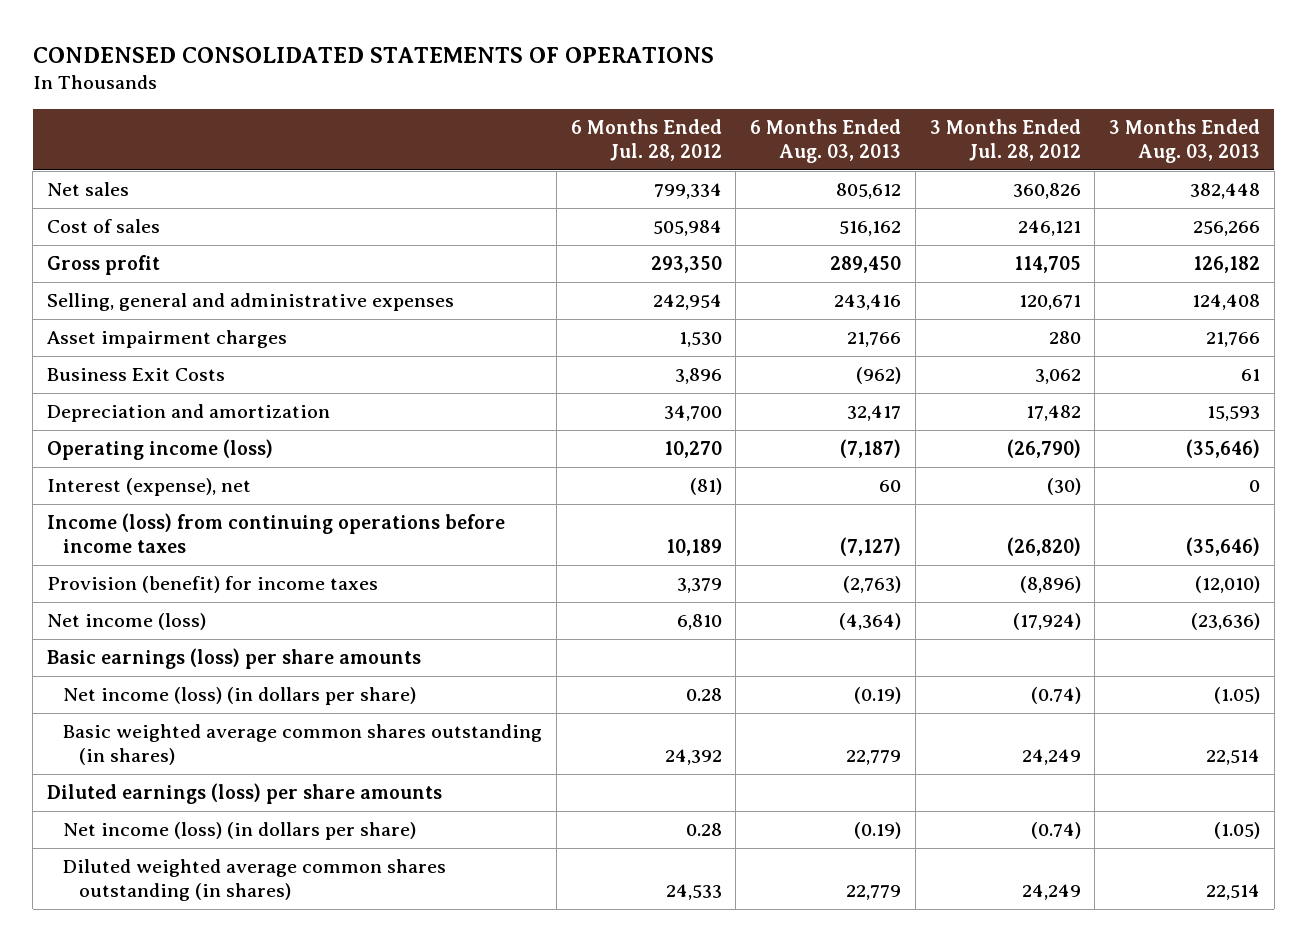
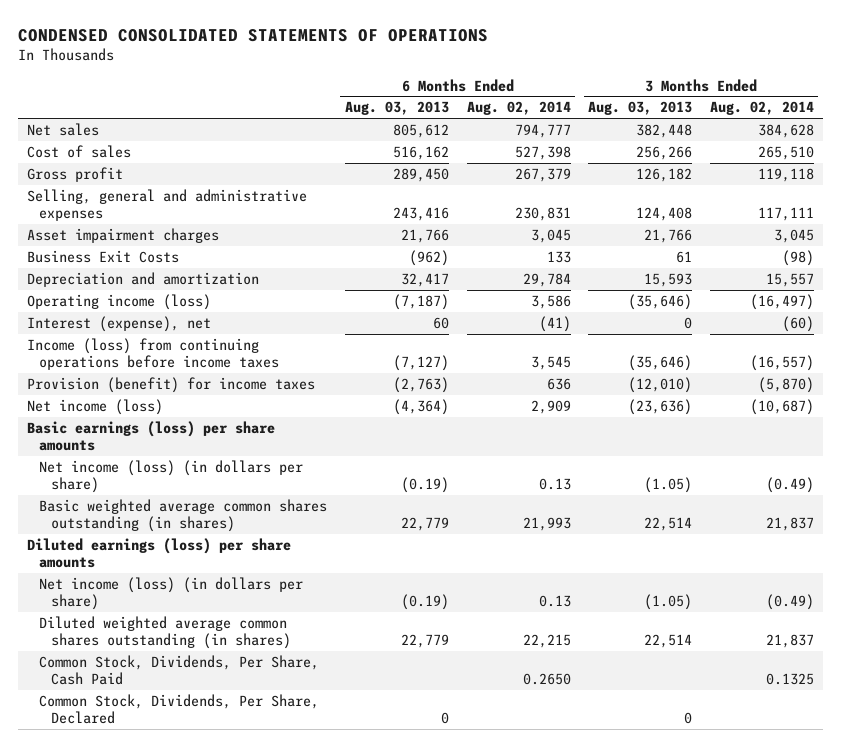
[570,119,722,162] 6 Months Ended Jul. 28, 2012 -> none
[929,119,1081,162] 3 Months Ended Jul. 28, 2012 -> none
none -> [466,101,571,116] Aug. 02, 2014
none -> [709,101,814,116] Aug. 02, 2014
none -> [39,654,320,686] Common Stock, Dividends, Per Share, Cash Paid
none -> [39,693,320,725] Common Stock, Dividends, Per Share, Declared

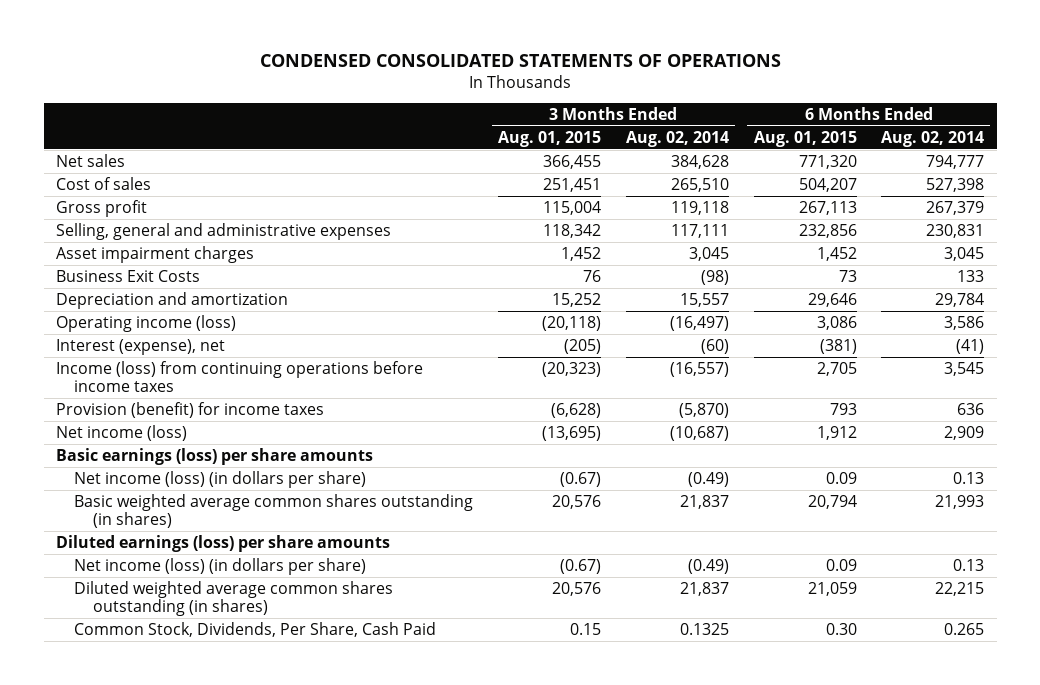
[344,101,449,116] Aug. 03, 2013 -> none
[588,101,693,116] Aug. 03, 2013 -> none
none -> [498,130,602,147] Aug. 01, 2015
none -> [753,130,857,147] Aug. 01, 2015
[39,693,320,725] Common Stock, Dividends, Per Share, Declared -> none
[522,673,571,686] 0.2650 -> [944,622,985,635] 0.265

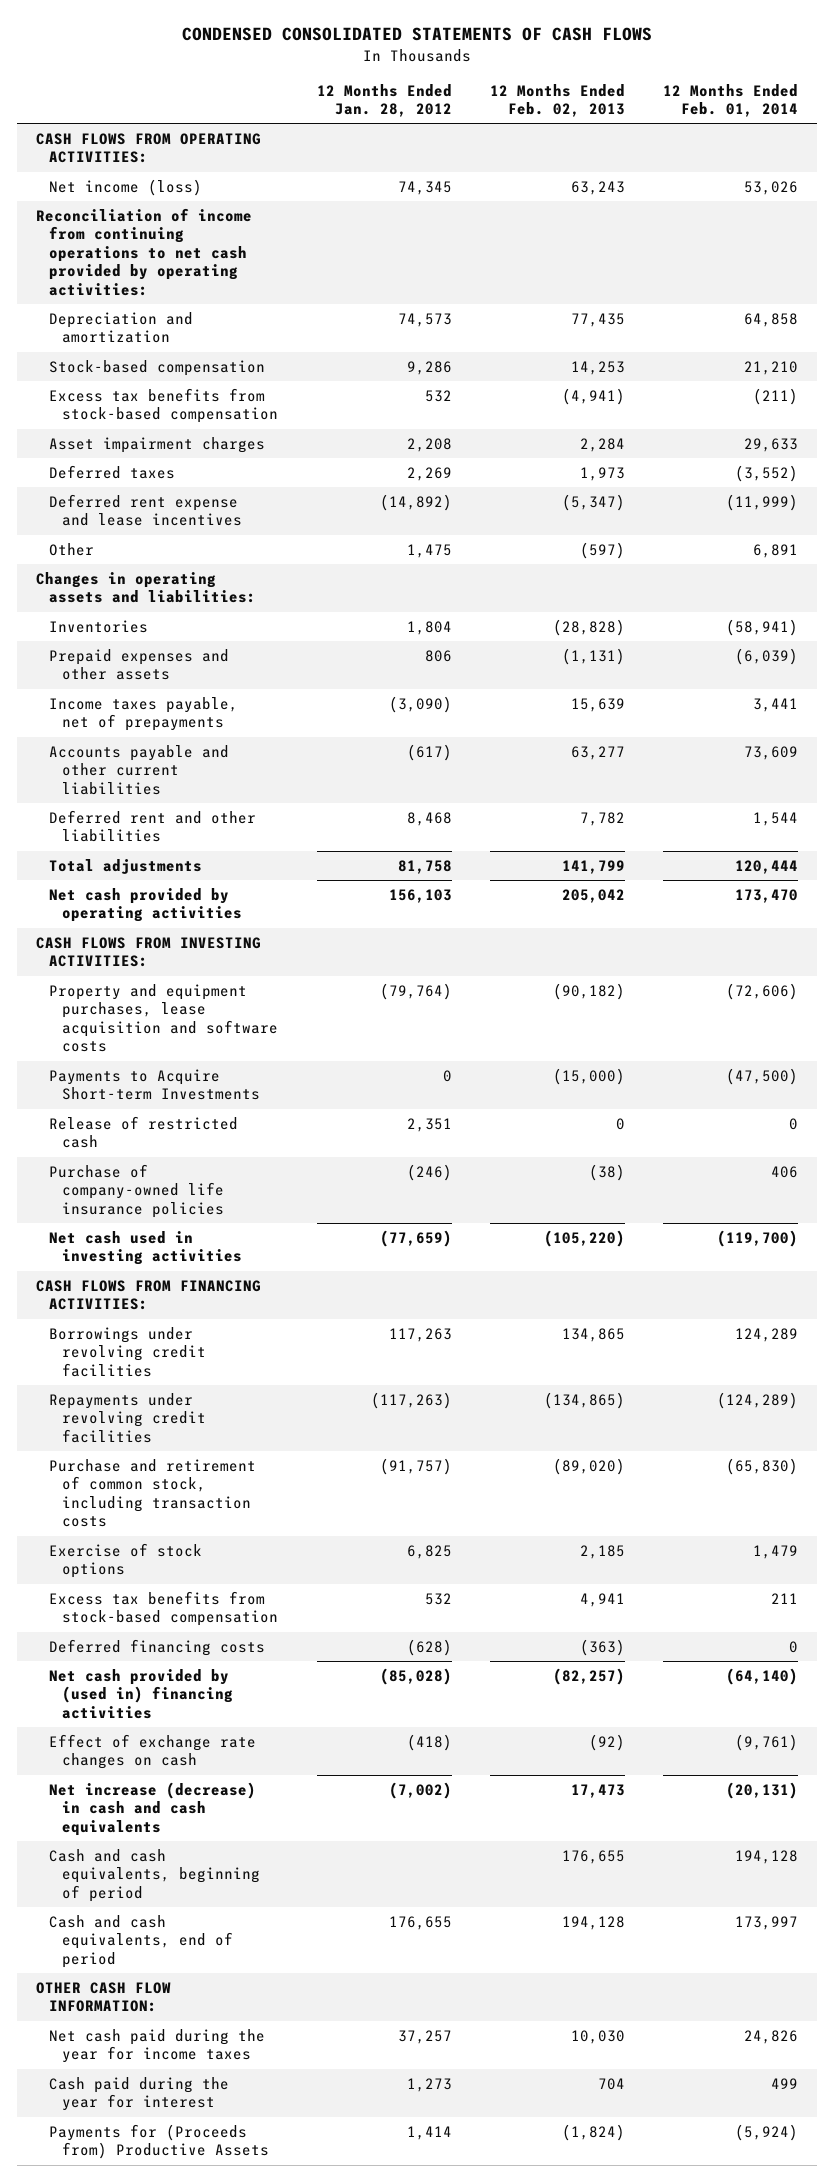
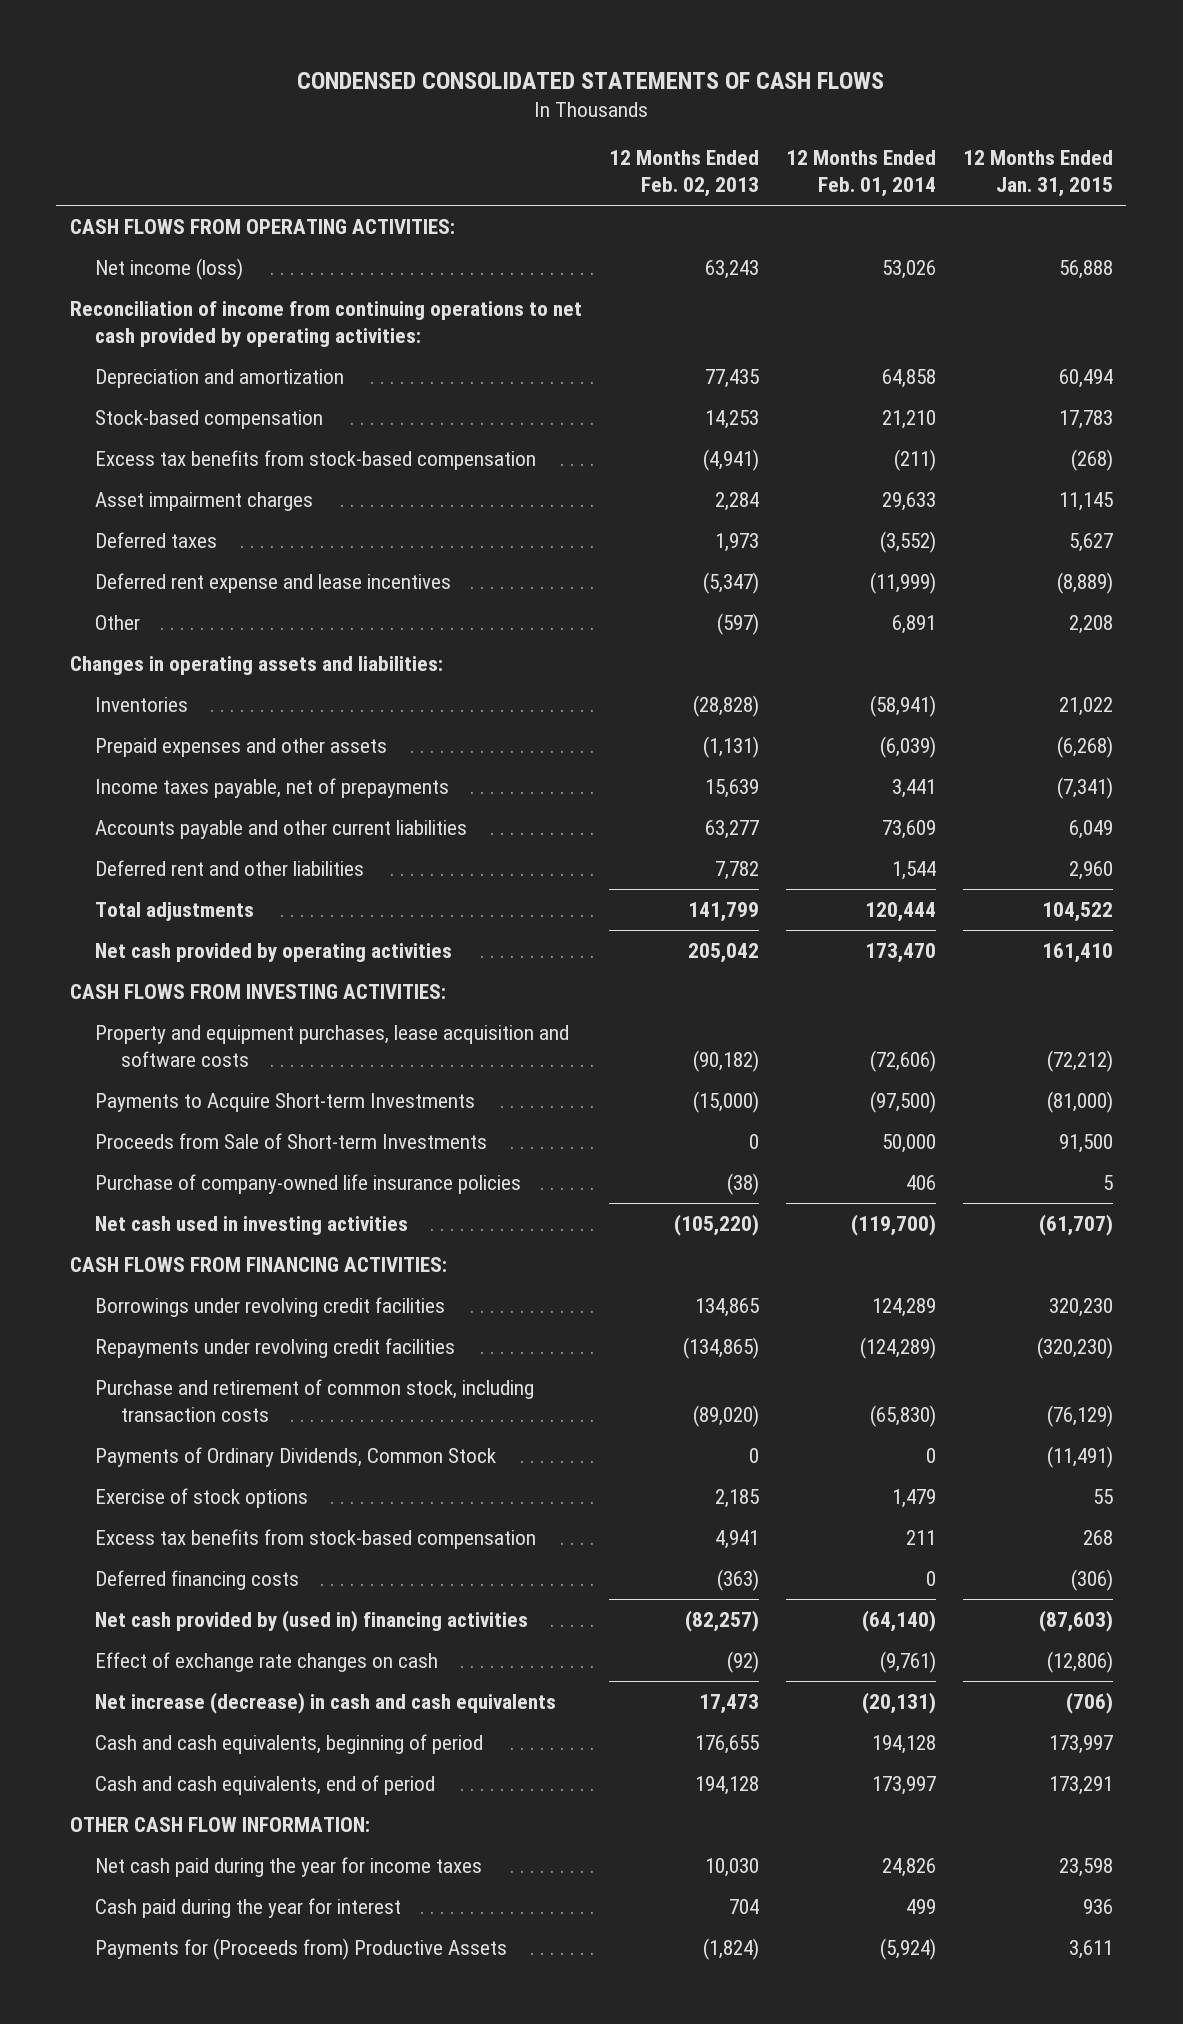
[316,83,452,118] 12 Months Ended Jan. 28, 2012 -> none
none -> [962,150,1113,197] 12 Months Ended Jan. 31, 2015
[49,1115,239,1149] Release of restricted cash -> none
[726,1067,799,1085] (47,500) -> [869,1090,936,1113] (97,500)
none -> [95,1132,488,1149] Proceeds from Sale of Short-term Investments
none -> [95,1446,497,1467] Payments of Ordinary Dividends, Common Stock

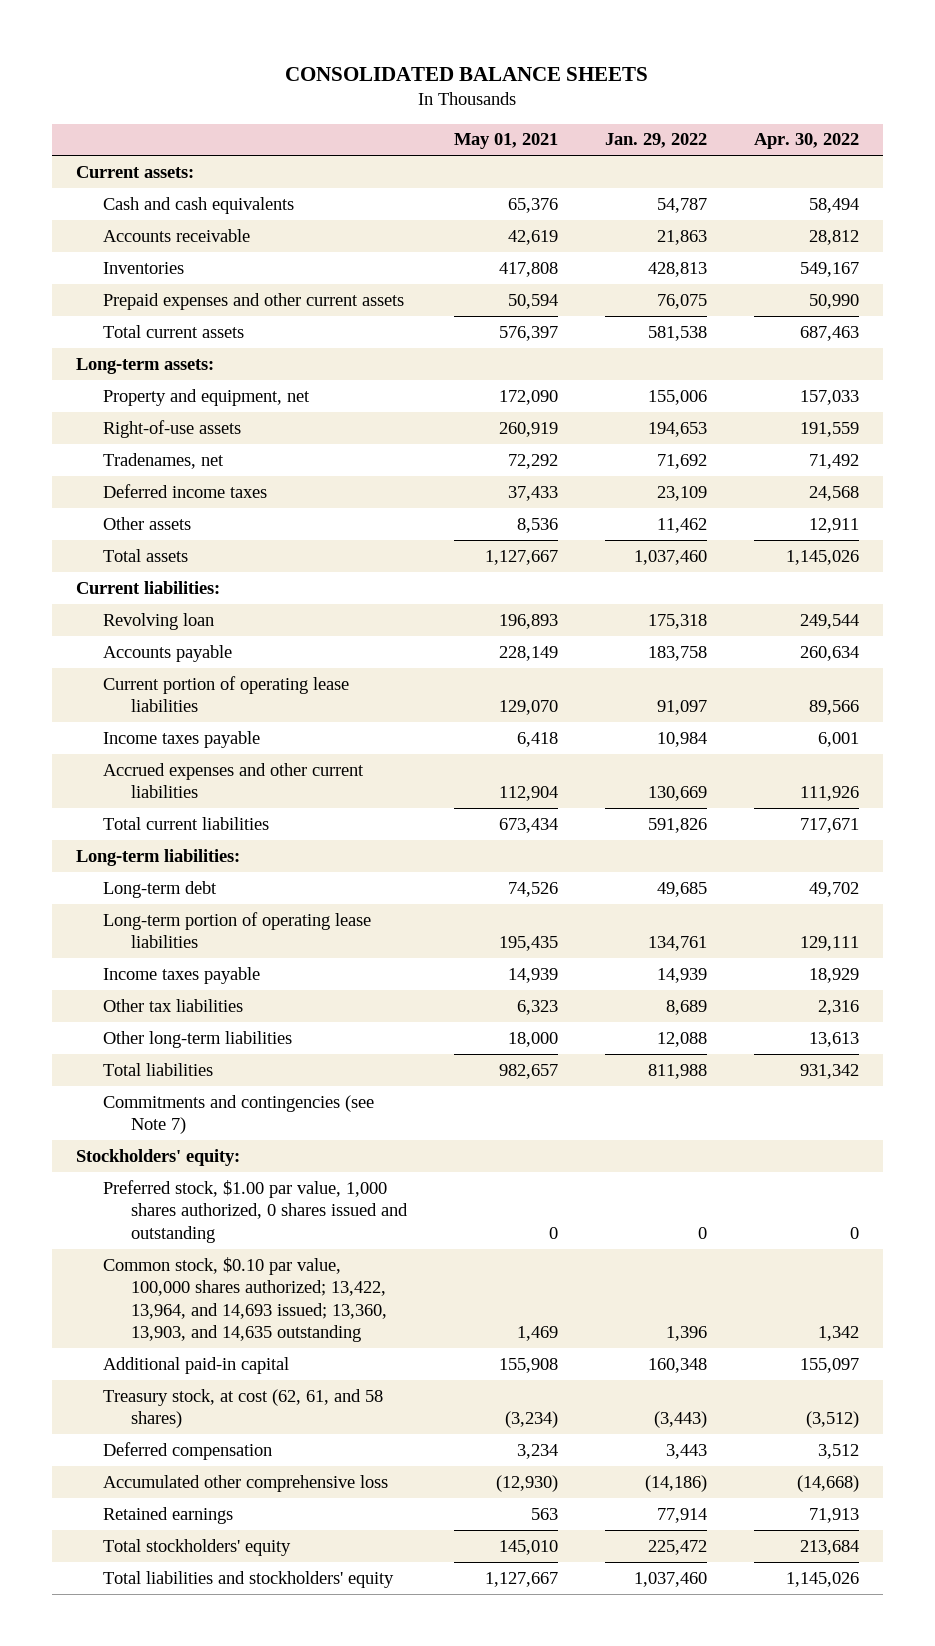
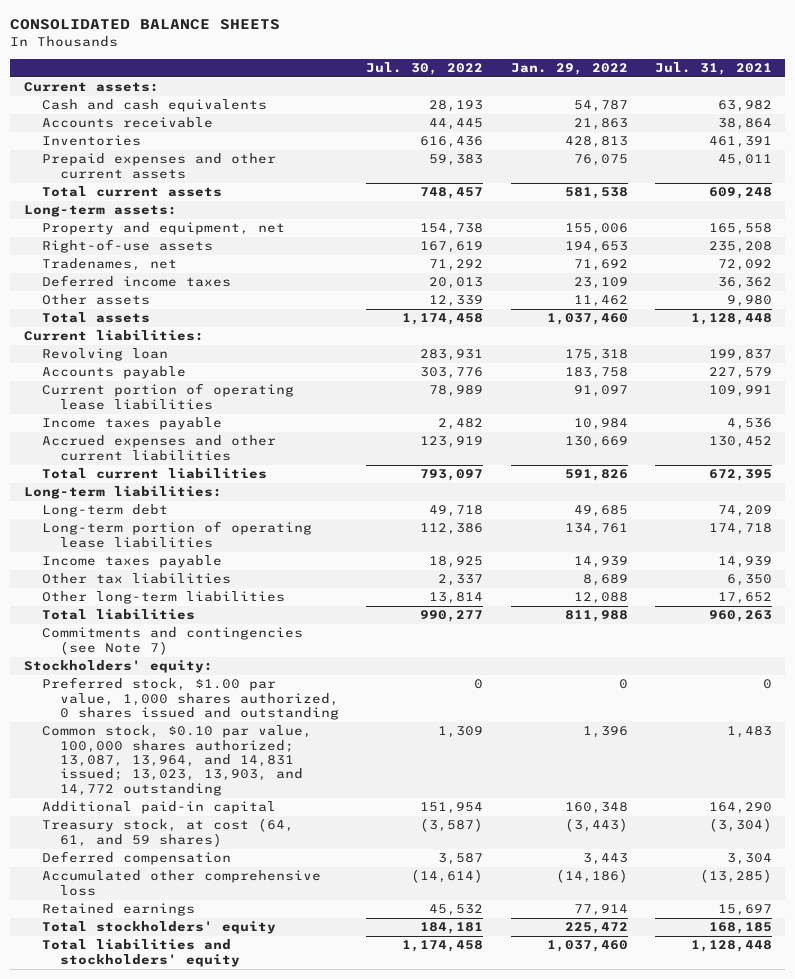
[453,133,558,150] May 01, 2021 -> none
[754,133,860,150] Apr. 30, 2022 -> none
none -> [366,61,484,75] Jul. 30, 2022
none -> [654,61,772,75] Jul. 31, 2021
[103,1256,387,1343] Common stock, $0.10 par value, 100,000 shares authorized; 13,422, 13,964, and 14,693 issued; 13,360, 13,903, and 14,635 outstanding -> [42,725,313,796] Common stock, $0.10 par value, 100,000 shares authorized; 13,087, 13,964, and 14,831 issued; 13,023, 13,903, and 14,772 outstanding
[103,1388,384,1429] Treasury stock, at cost (62, 61, and 58 shares) -> [42,818,295,847] Treasury stock, at cost (64, 61, and 59 shares)

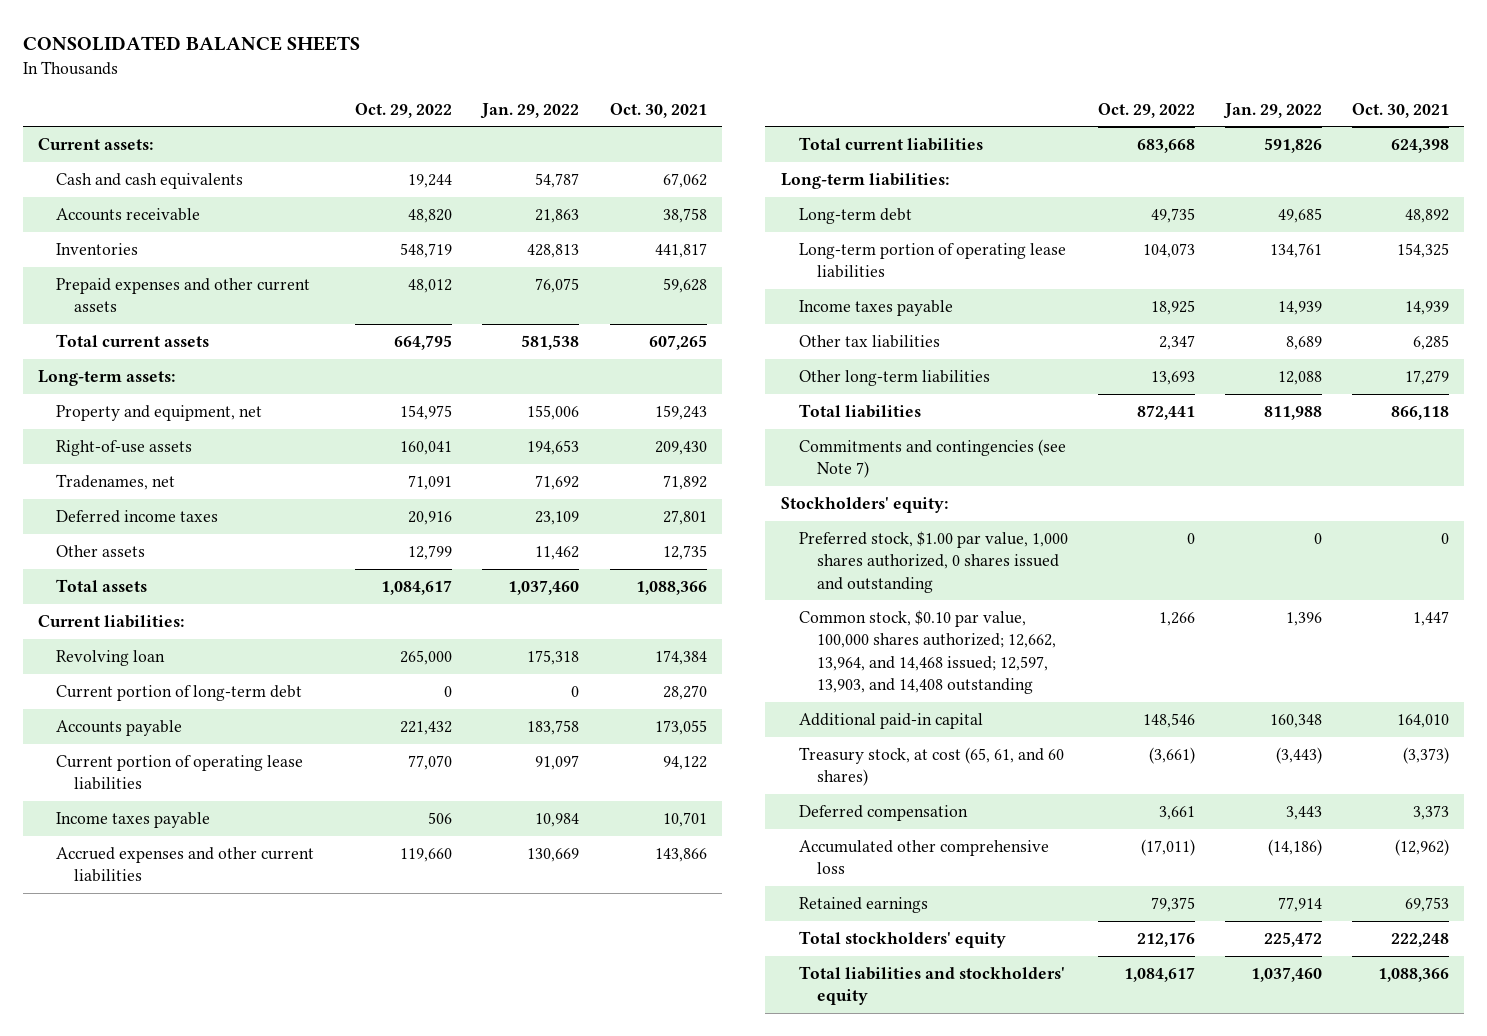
[366,61,484,75] Jul. 30, 2022 -> none
[654,61,772,75] Jul. 31, 2021 -> none
none -> [355,102,453,118] Oct. 29, 2022
none -> [609,102,707,118] Oct. 30, 2021
none -> [56,685,303,702] Current portion of long-term debt
[42,725,313,796] Common stock, $0.10 par value, 100,000 shares authorized; 13,087, 13,964, and 14,831 issued; 13,023, 13,903, and 14,772 outstanding -> [798,610,1056,694] Common stock, $0.10 par value, 100,000 shares authorized; 12,662, 13,964, and 14,468 issued; 12,597, 13,903, and 14,408 outstanding
[42,818,295,847] Treasury stock, at cost (64, 61, and 59 shares) -> [798,747,1064,787] Treasury stock, at cost (65, 61, and 60 shares)

